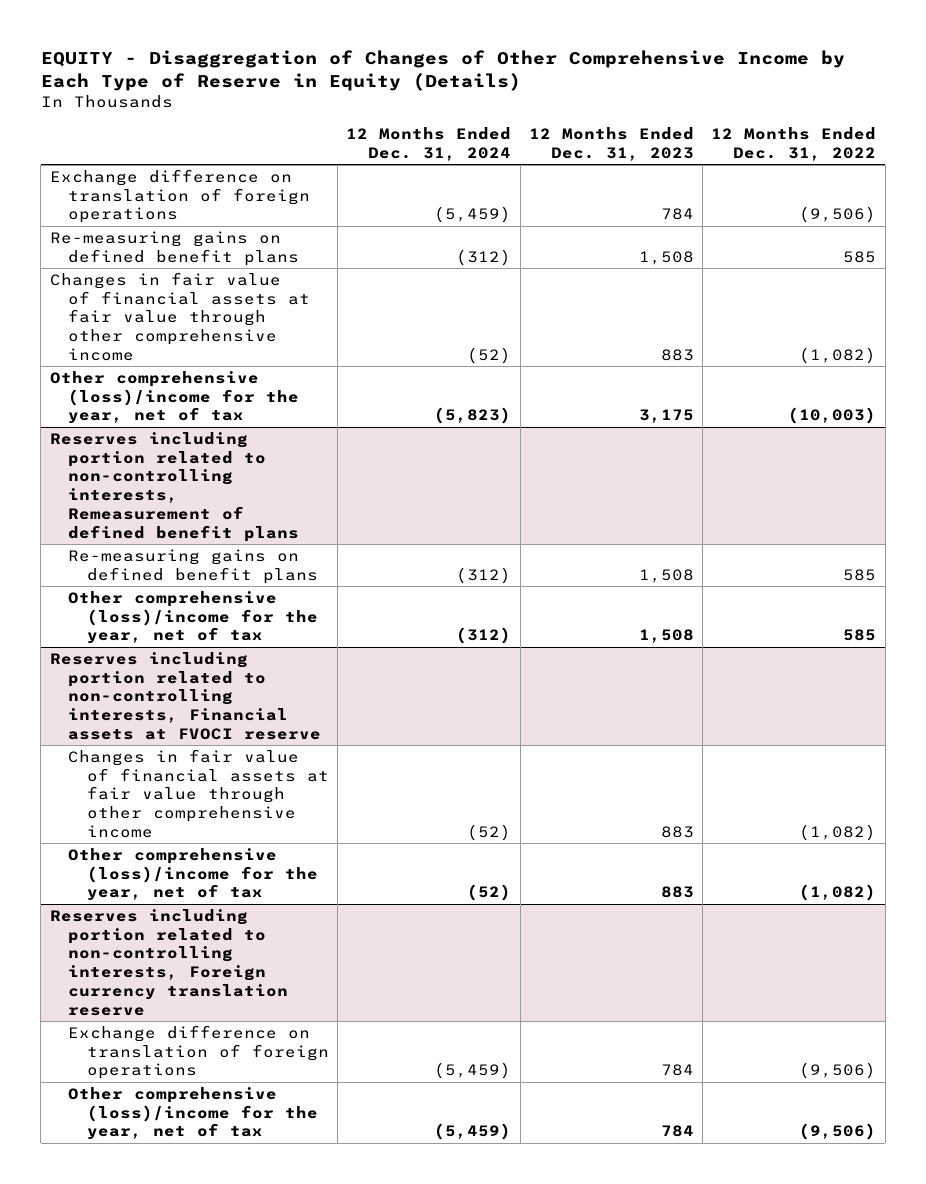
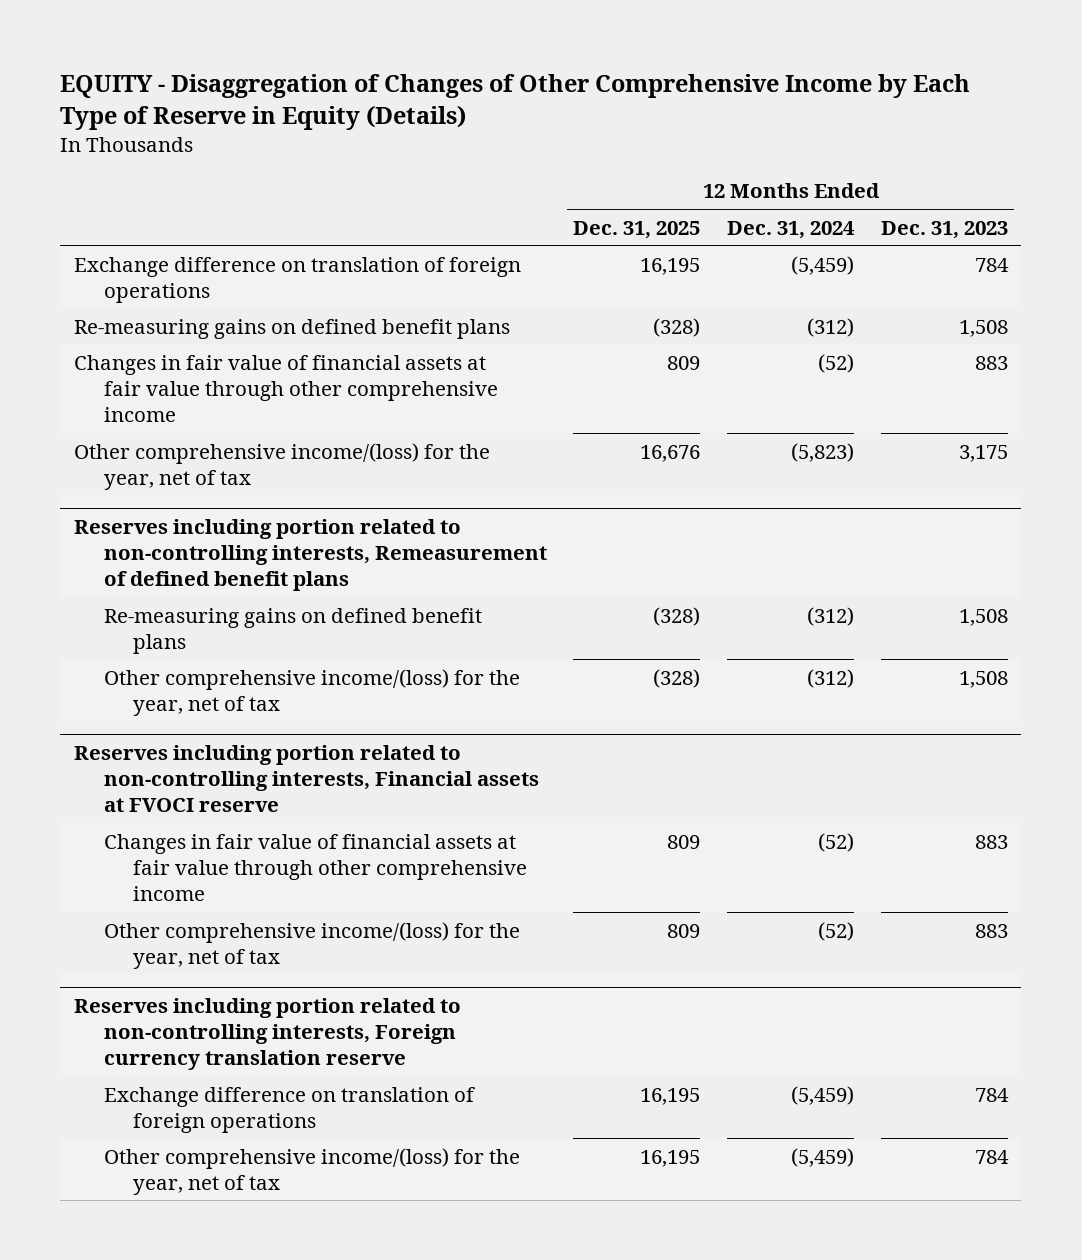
[711,126,877,161] 12 Months Ended Dec. 31, 2022 -> none
none -> [573,220,701,239] Dec. 31, 2025
[49,370,300,425] Other comprehensive (loss)/income for the year, net of tax -> [73,442,490,490] Other comprehensive income/(loss) for the year, net of tax
[68,590,318,645] Other comprehensive (loss)/income for the year, net of tax -> [103,668,520,716] Other comprehensive income/(loss) for the year, net of tax
[68,847,318,902] Other comprehensive (loss)/income for the year, net of tax -> [103,921,520,969] Other comprehensive income/(loss) for the year, net of tax
[68,1086,318,1141] Other comprehensive (loss)/income for the year, net of tax -> [103,1147,520,1195] Other comprehensive income/(loss) for the year, net of tax

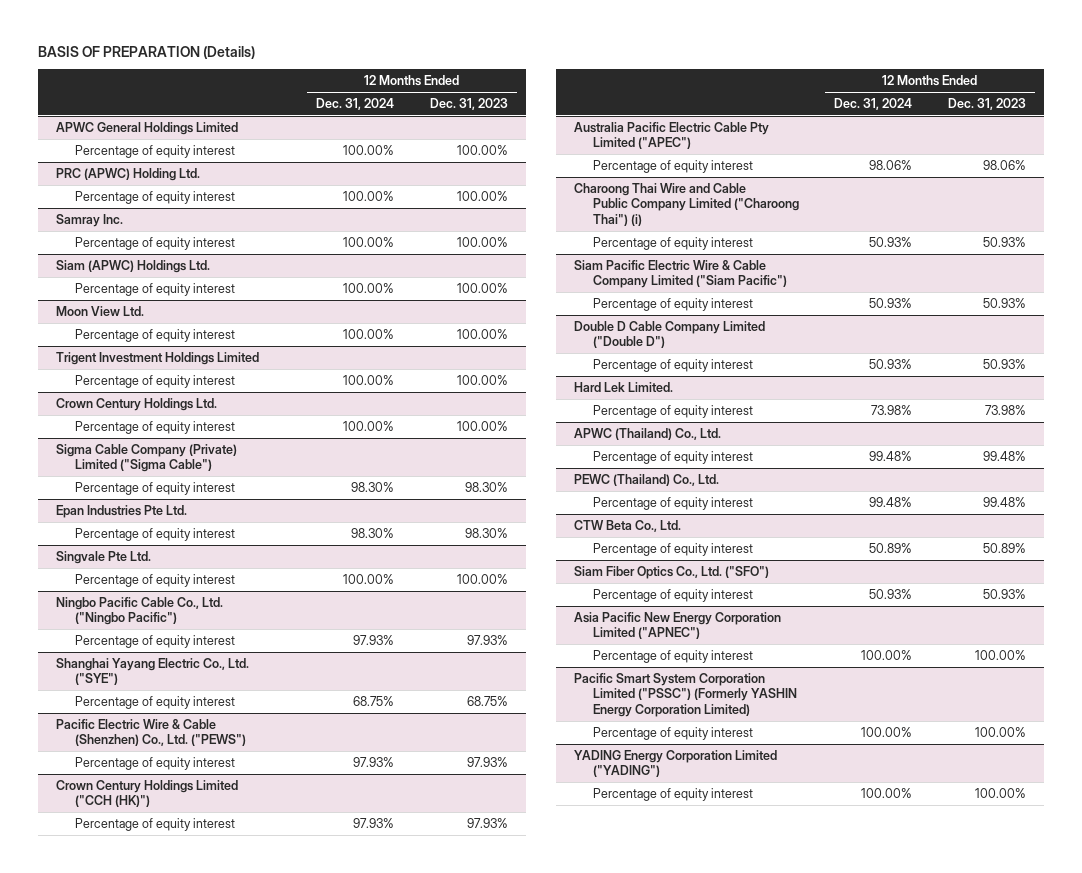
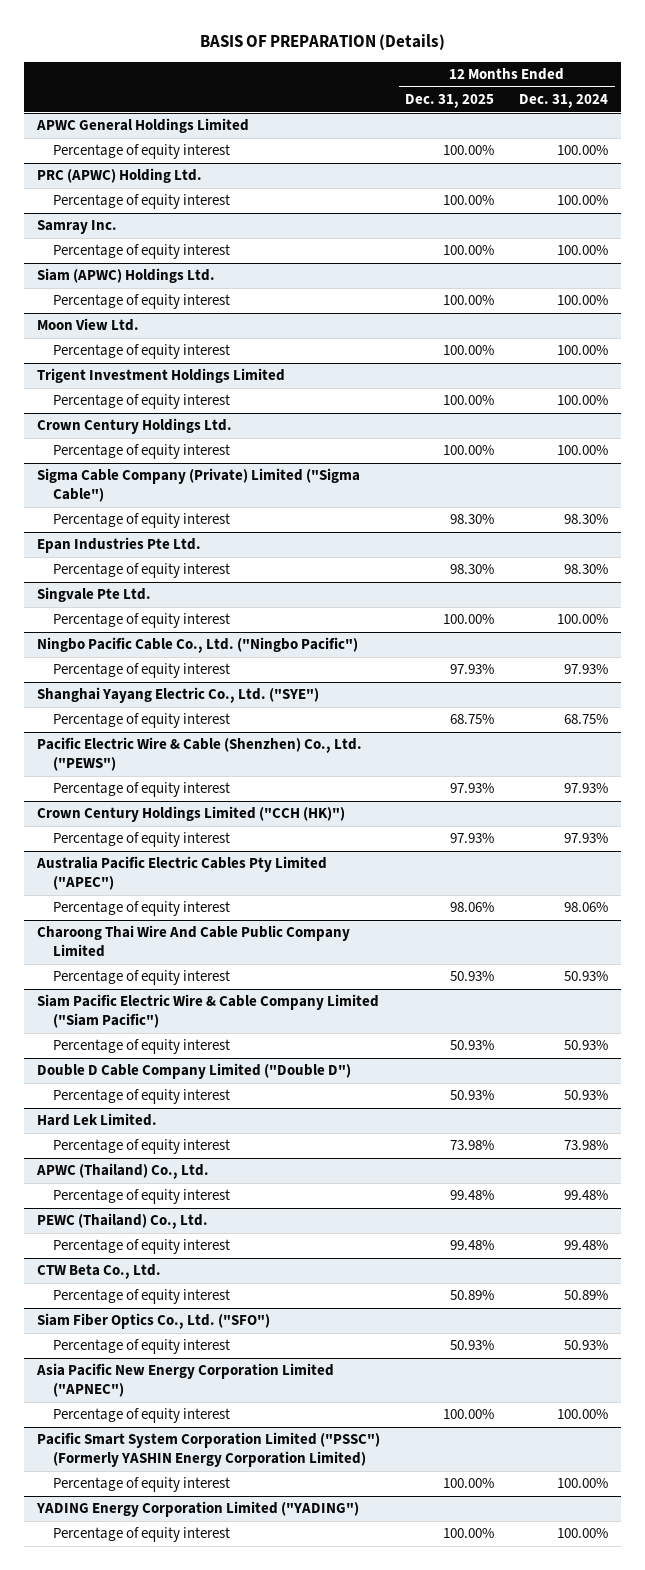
[429,98,508,111] Dec. 31, 2023 -> none
none -> [405,94,495,109] Dec. 31, 2025
[573,121,769,150] Australia Pacific Electric Cable Pty Limited ("APEC") -> [35,856,327,891] Australia Pacific Electric Cables Pty Limited ("APEC")
[573,182,799,226] Charoong Thai Wire and Cable Public Company Limited ("Charoong Thai") (i) -> [36,925,350,958] Charoong Thai Wire And Cable Public Company Limited

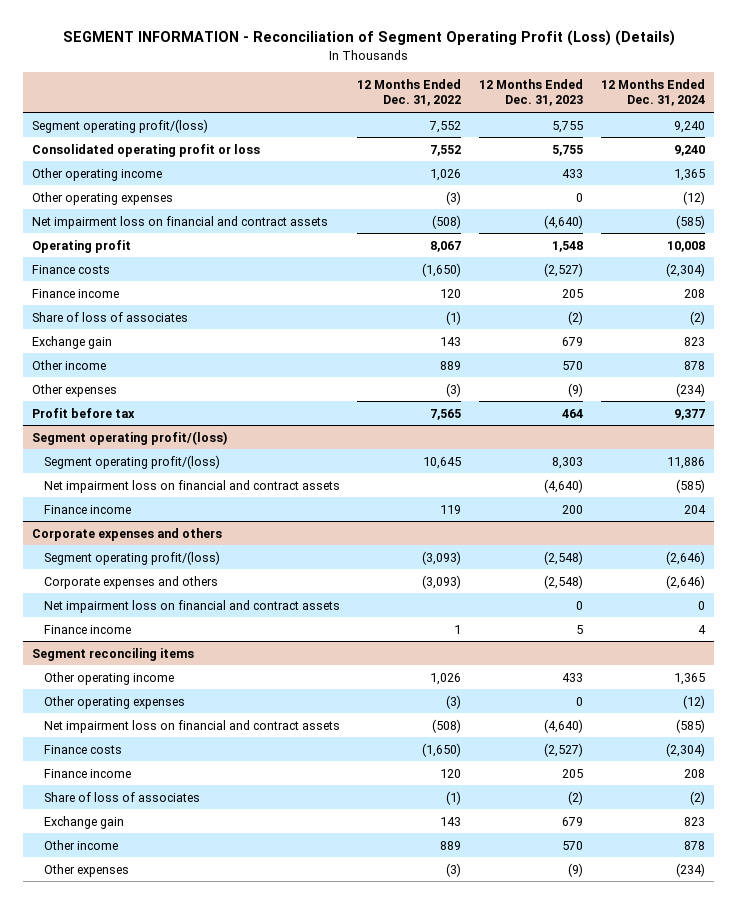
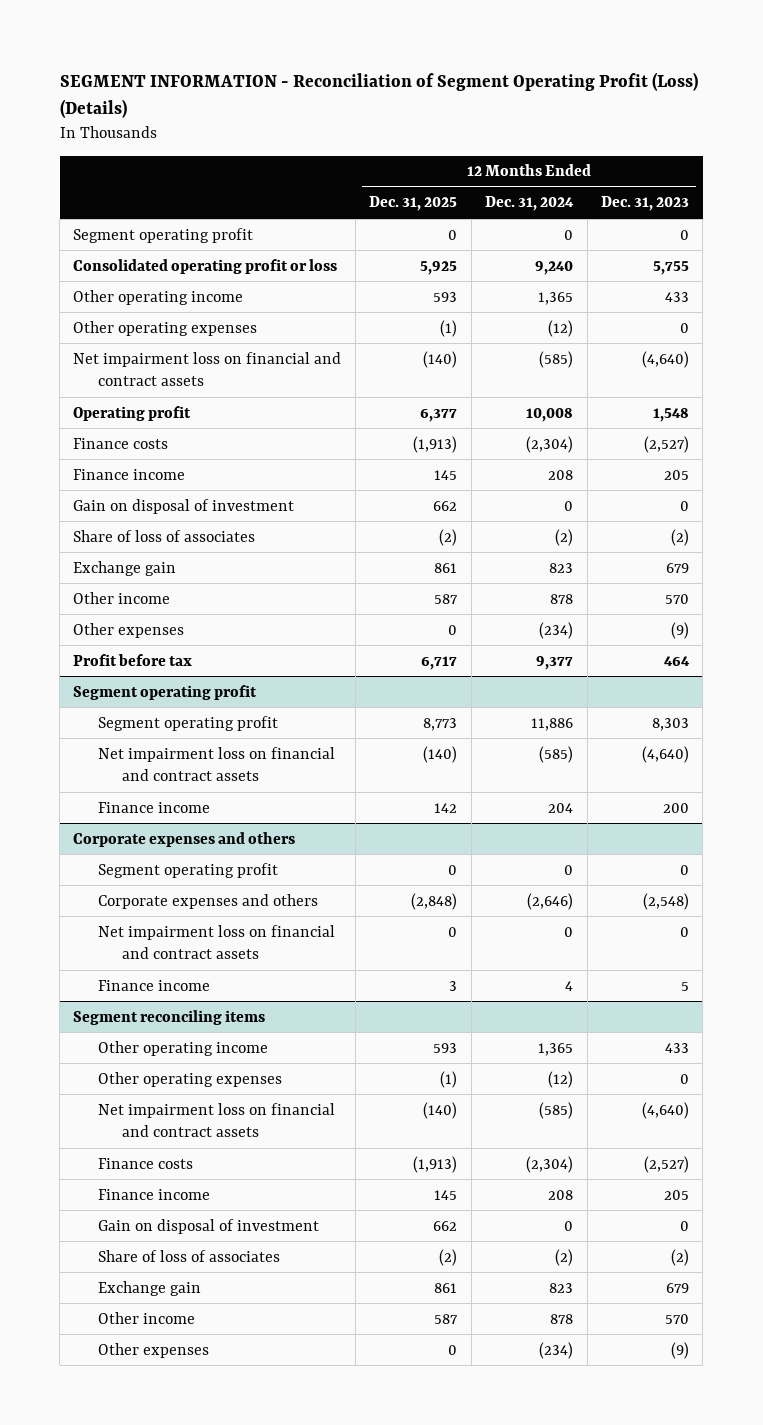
[357,78,462,107] 12 Months Ended Dec. 31, 2022 -> none
none -> [369,196,458,212] Dec. 31, 2025
[31,118,208,133] Segment operating profit/(loss) -> [73,227,254,243] Segment operating profit
[552,120,584,133] 5,755 -> [680,229,690,240] 0
[674,120,706,133] 9,240 -> [564,229,574,240] 0
none -> [73,498,295,514] Gain on disposal of investment
[31,430,227,445] Segment operating profit/(loss) -> [73,684,258,700] Segment operating profit
[43,454,220,469] Segment operating profit/(loss) -> [97,715,278,731] Segment operating profit
[43,550,220,565] Segment operating profit/(loss) -> [97,862,278,878] Segment operating profit
[544,550,584,565] (2,548) -> [680,864,690,875] 0
[666,550,706,565] (2,646) -> [564,864,574,875] 0
none -> [97,1218,319,1234] Gain on disposal of investment

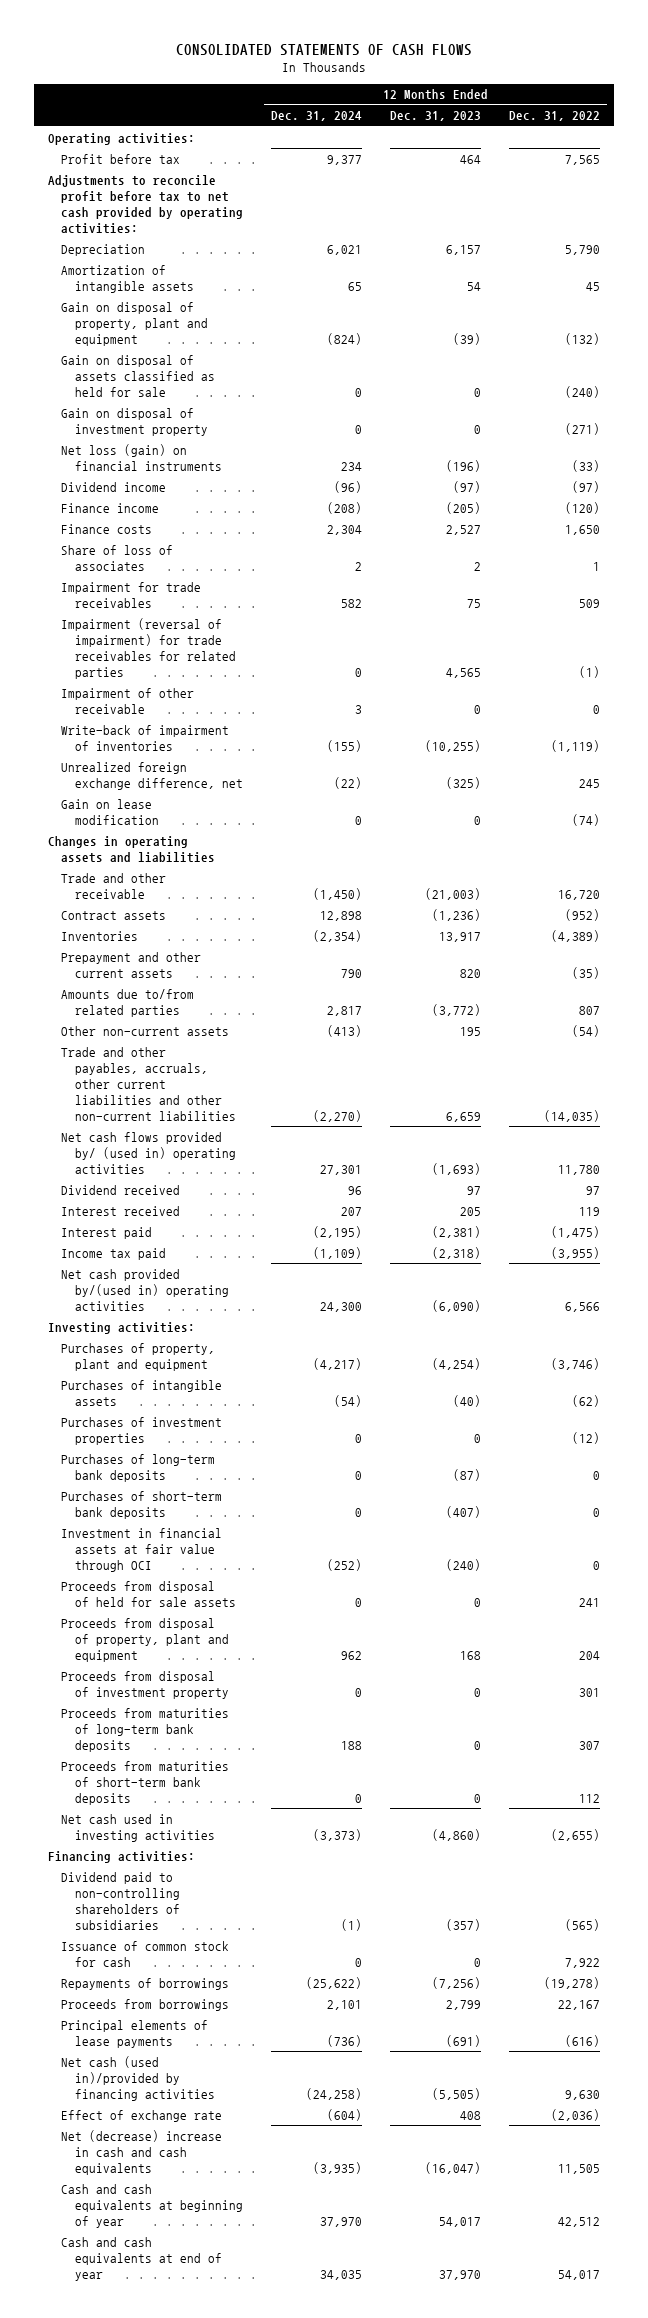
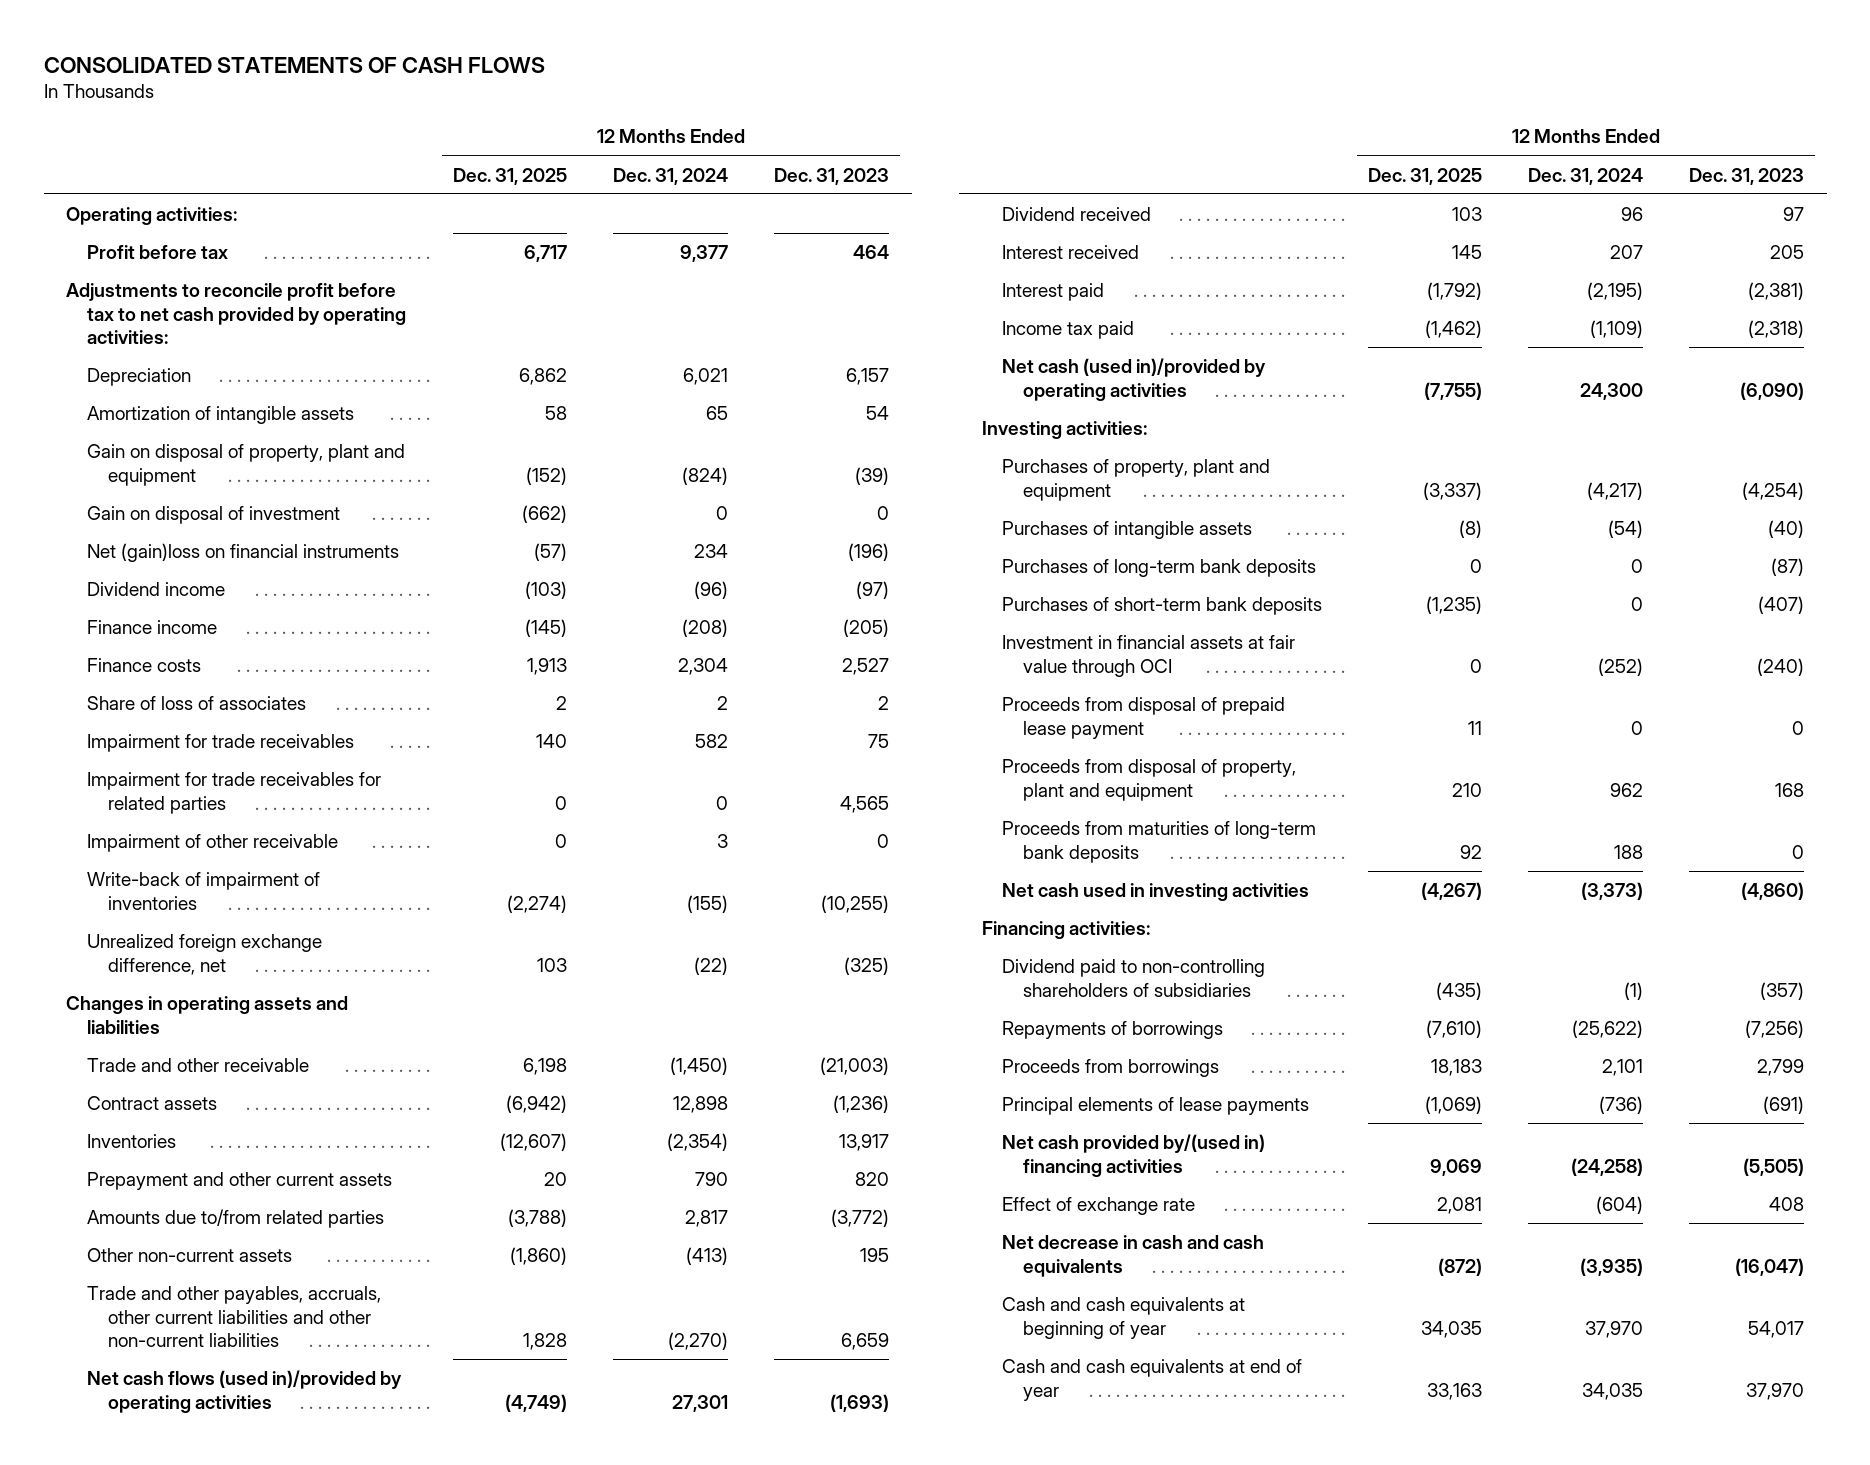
[508,111,600,122] Dec. 31, 2022 -> none
none -> [452,167,567,185] Dec. 31, 2025
[61,354,215,397] Gain on disposal of assets classified as held for sale -> none
[61,407,208,436] Gain on disposal of investment property -> [87,506,341,525] Gain on disposal of investment
[61,443,222,471] Net loss (gain) on financial instruments -> [87,543,400,563] Net (gain)loss on financial instruments
[61,617,236,679] Impairment (reversal of impairment) for trade receivables for related parties -> [87,772,382,814] Impairment for trade receivables for related parties
[61,798,159,825] Gain on lease modification -> none
[61,1131,236,1174] Net cash flows provided by/ (used in) operating activities -> [87,1370,403,1413] Net cash flows (used in)/provided by operating activities
[61,1268,229,1311] Net cash provided by/(used in) operating activities -> [1002,358,1267,401] Net cash (used in)/provided by operating activities
[61,1416,223,1445] Purchases of investment properties -> none
[61,1580,236,1607] Proceeds from disposal of held for sale assets -> none
none -> [1002,697,1286,739] Proceeds from disposal of prepaid lease payment
[61,1670,229,1699] Proceeds from disposal of investment property -> none
[61,1760,230,1805] Proceeds from maturities of short-term bank deposits -> none
[61,1940,230,1967] Issuance of common stock for cash -> none
[61,2055,215,2101] Net cash (used in)/provided by financing activities -> [1002,1134,1266,1177] Net cash provided by/(used in) financing activities
[61,2129,223,2175] Net (decrease) increase in cash and cash equivalents -> [1002,1235,1265,1277] Net decrease in cash and cash equivalents

